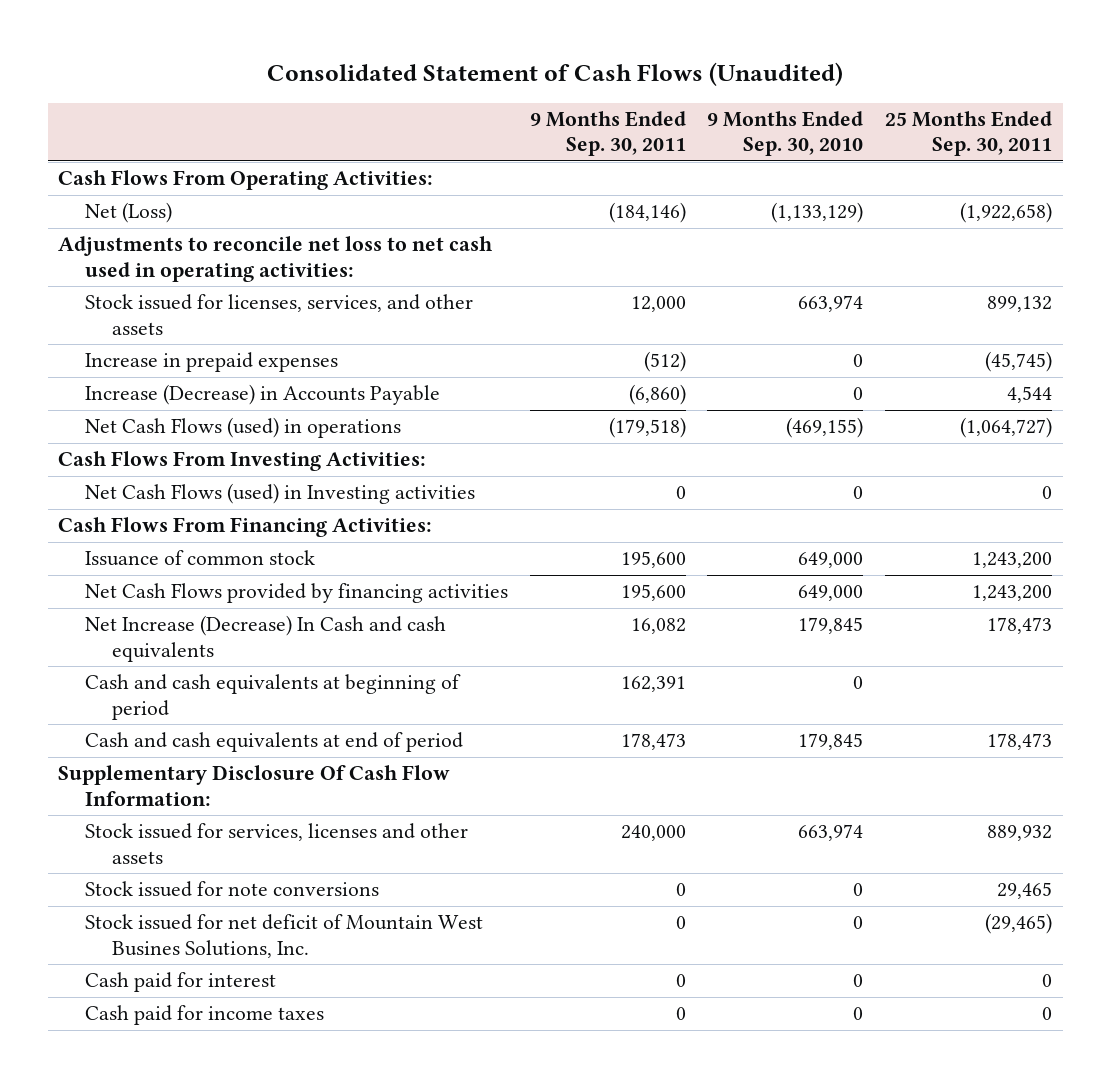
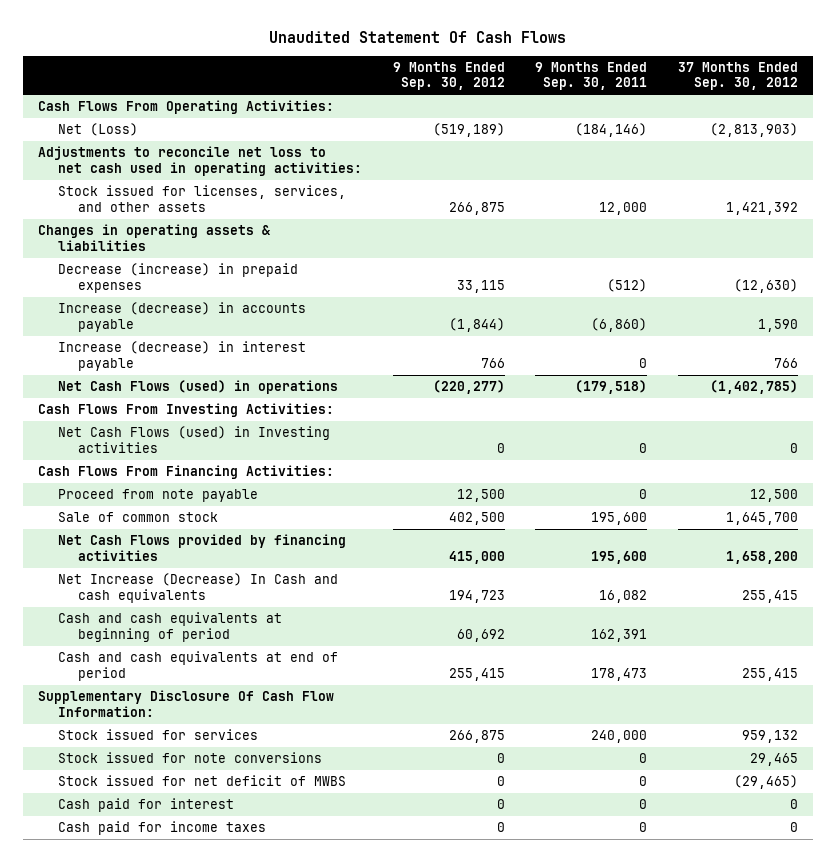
[267,62,844,87] Consolidated Statement of Cash Flows (Unaudited) -> [268,30,566,43] Unaudited Statement Of Cash Flows
[707,111,864,157] 9 Months Ended Sep. 30, 2010 -> none
[884,111,1052,157] 25 Months Ended Sep. 30, 2011 -> none
none -> [392,61,505,91] 9 Months Ended Sep. 30, 2012
none -> [677,61,798,91] 37 Months Ended Sep. 30, 2012
none -> [38,224,272,251] Changes in operating assets & liabilities
[85,352,339,373] Increase in prepaid expenses -> [58,263,299,293] Decrease (increase) in prepaid expenses
[85,384,441,406] Increase (Decrease) in Accounts Payable -> [58,302,307,332] Increase (decrease) in accounts payable
none -> [58,341,307,371] Increase (decrease) in interest payable
none -> [58,489,259,503] Proceed from note payable
[85,550,316,567] Issuance of common stock -> [58,512,219,523] Sale of common stock
[85,823,469,864] Stock issued for services, licenses and other assets -> [58,729,259,741] Stock issued for services
[85,914,484,958] Stock issued for net deficit of Mountain West Busines Solutions, Inc. -> [58,775,347,787] Stock issued for net deficit of MWBS

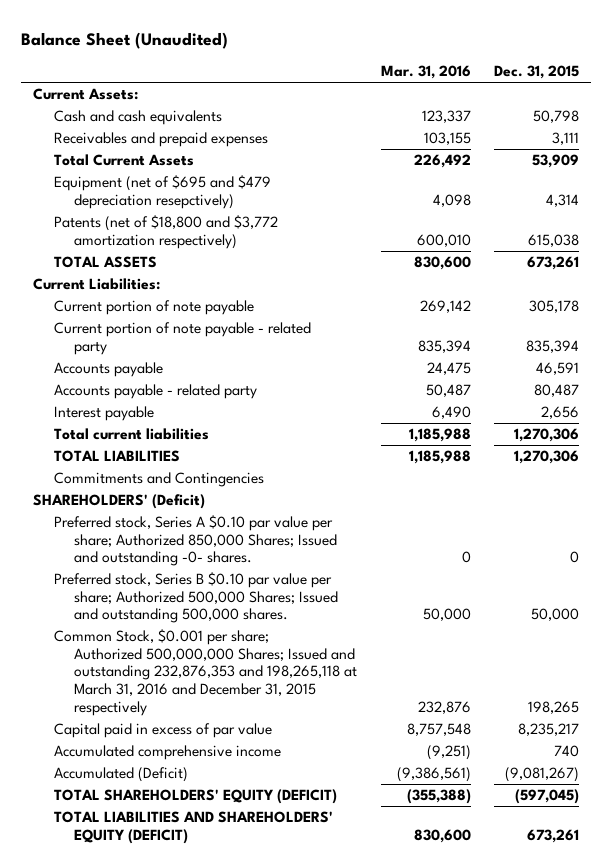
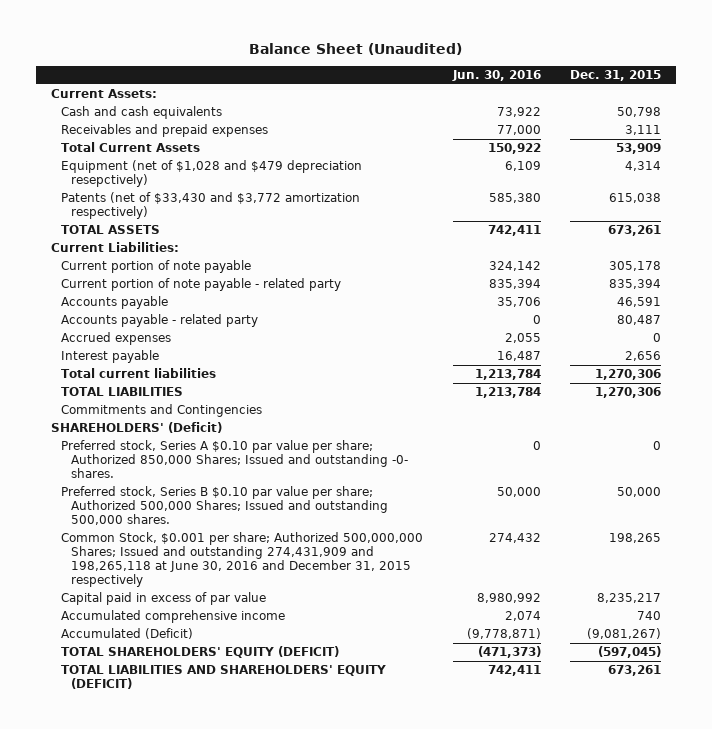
[380,65,471,80] Mar. 31, 2016 -> none
none -> [451,70,541,82] Jun. 30, 2016
[53,175,271,209] Equipment (net of $695 and $479 depreciation resepctively) -> [60,160,362,188] Equipment (net of $1,028 and $479 depreciation resepctively)
[53,215,278,249] Patents (net of $18,800 and $3,772 amortization respectively) -> [60,192,360,220] Patents (net of $33,430 and $3,772 amortization respectively)
none -> [60,332,171,346] Accrued expenses
[53,629,357,716] Common Stock, $0.001 per share; Authorized 500,000,000 Shares; Issued and outstanding 232,876,353 and 198,265,118 at March 31, 2016 and December 31, 2015 respectively -> [60,532,423,588] Common Stock, $0.001 per share; Authorized 500,000,000 Shares; Issued and outstanding 274,431,909 and 198,265,118 at June 30, 2016 and December 31, 2015 respectively

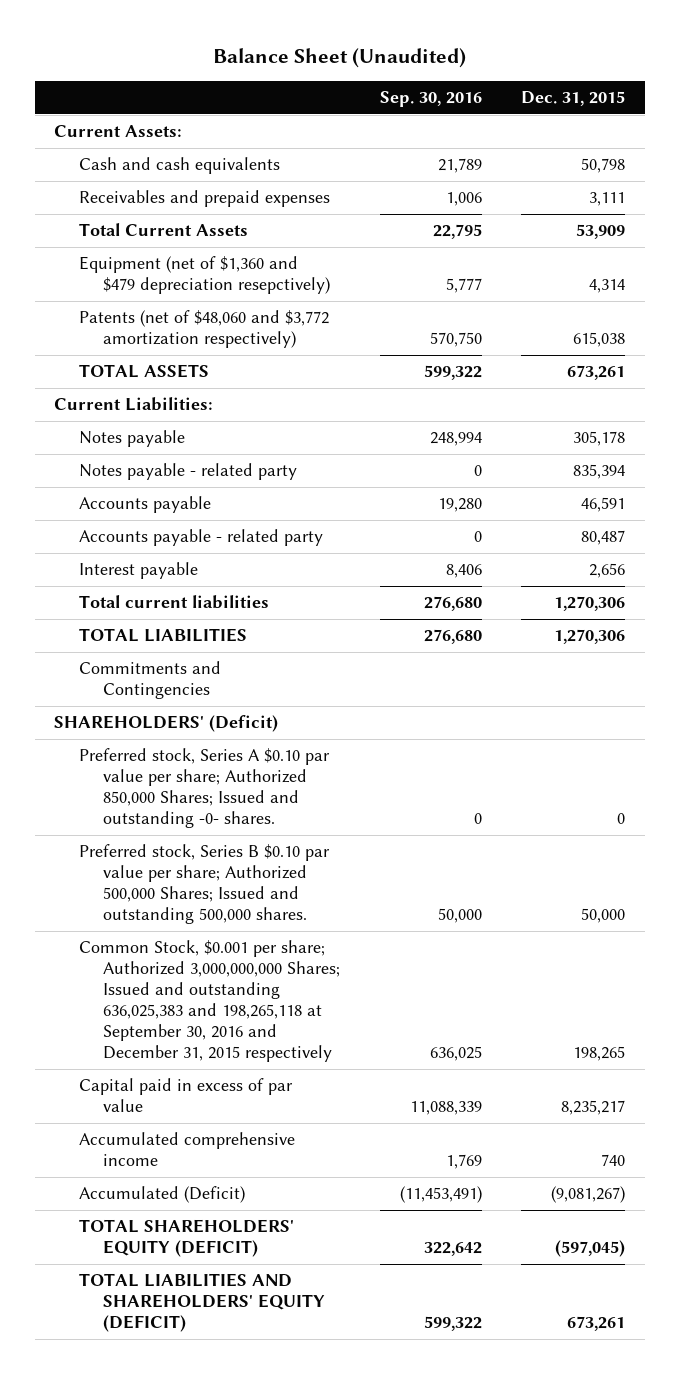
[451,70,541,82] Jun. 30, 2016 -> none
none -> [379,91,482,108] Sep. 30, 2016
[60,160,362,188] Equipment (net of $1,028 and $479 depreciation resepctively) -> [78,256,330,295] Equipment (net of $1,360 and $479 depreciation resepctively)
[60,192,360,220] Patents (net of $33,430 and $3,772 amortization respectively) -> [78,310,329,349] Patents (net of $48,060 and $3,772 amortization respectively)
[60,260,251,274] Current portion of note payable -> [78,430,185,448] Notes payable
[60,278,341,292] Current portion of note payable - related party -> [78,463,297,481] Notes payable - related party
[60,332,171,346] Accrued expenses -> none
[60,532,423,588] Common Stock, $0.001 per share; Authorized 500,000,000 Shares; Issued and outstanding 274,431,909 and 198,265,118 at June 30, 2016 and December 31, 2015 respectively -> [78,940,340,1063] Common Stock, $0.001 per share; Authorized 3,000,000,000 Shares; Issued and outstanding 636,025,383 and 198,265,118 at September 30, 2016 and December 31, 2015 respectively

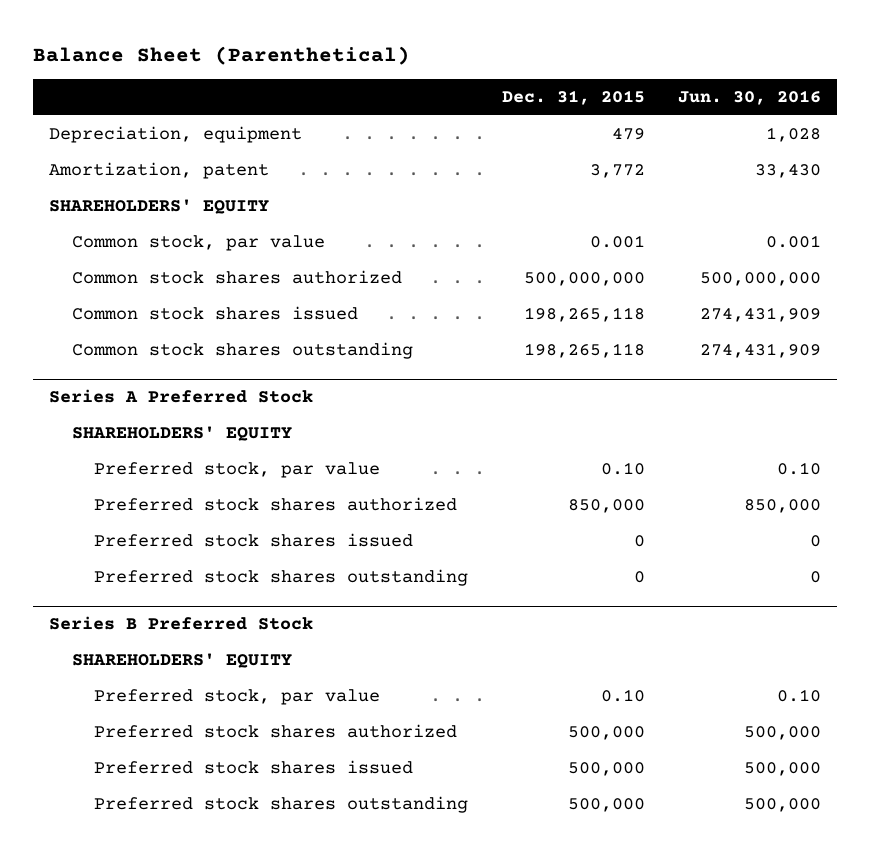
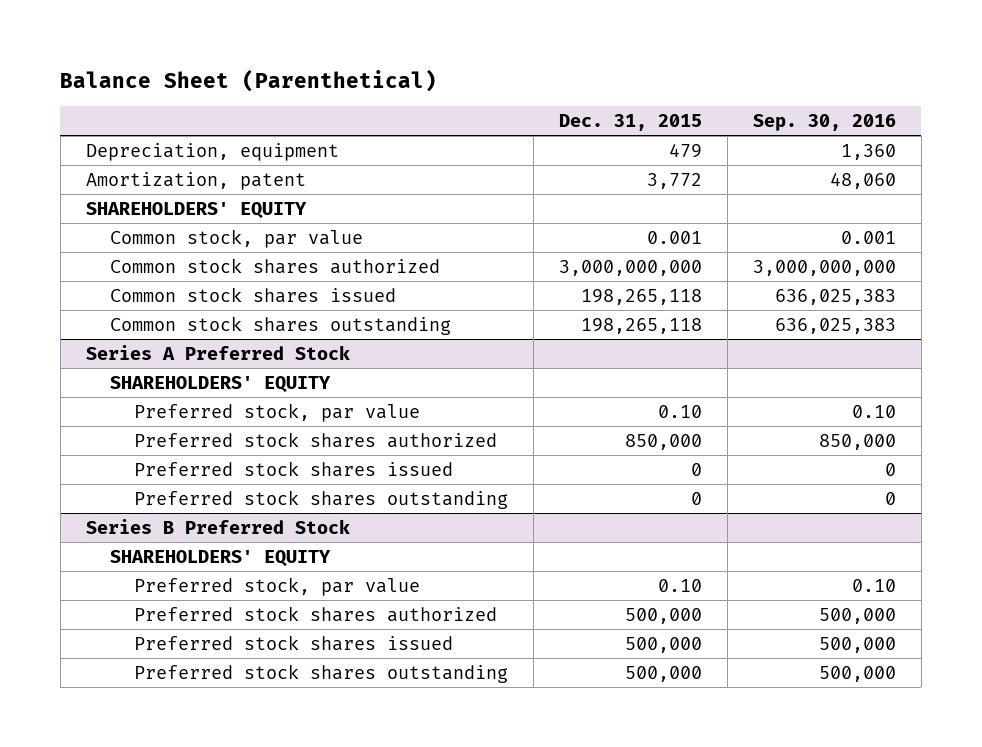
[677,90,821,106] Jun. 30, 2016 -> none
none -> [752,113,896,131] Sep. 30, 2016
[523,272,645,287] 500,000,000 -> [558,259,702,276] 3,000,000,000

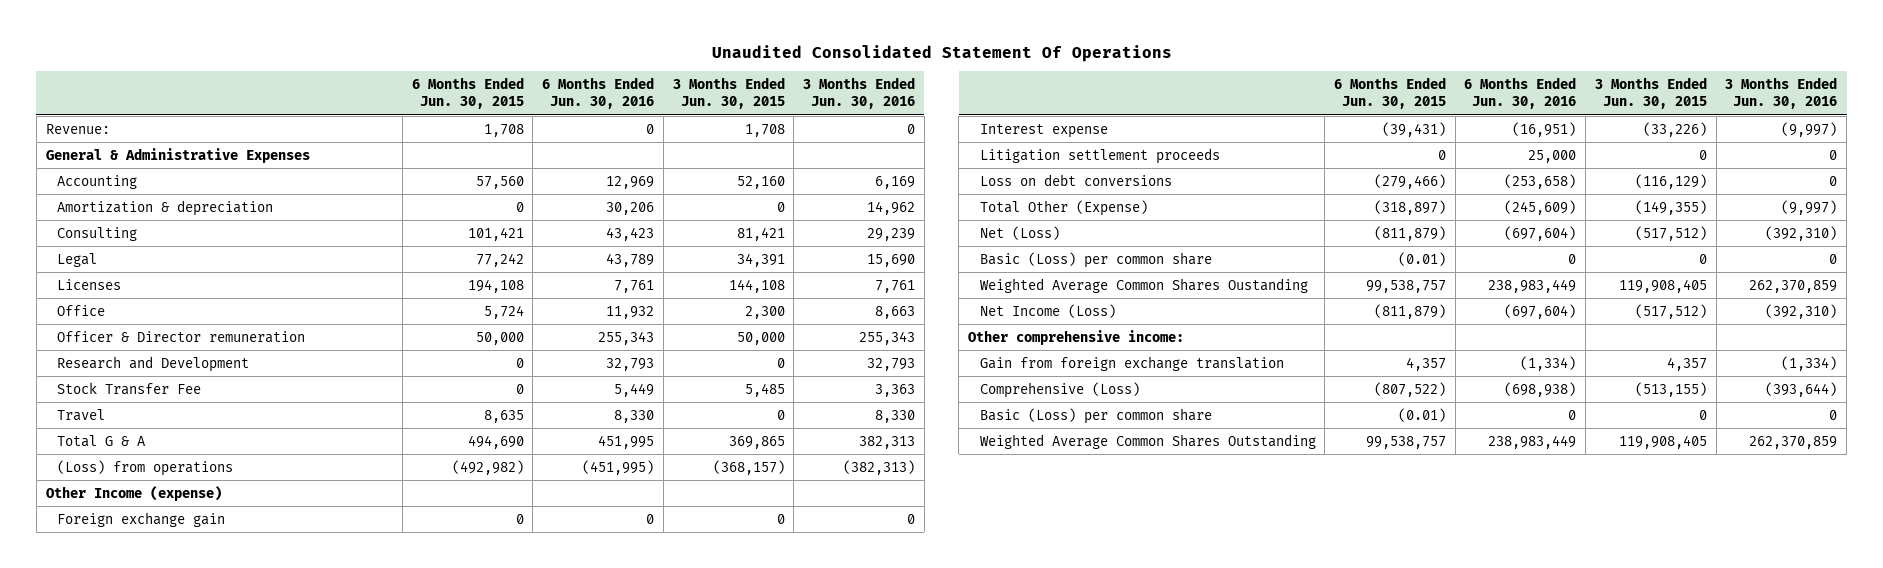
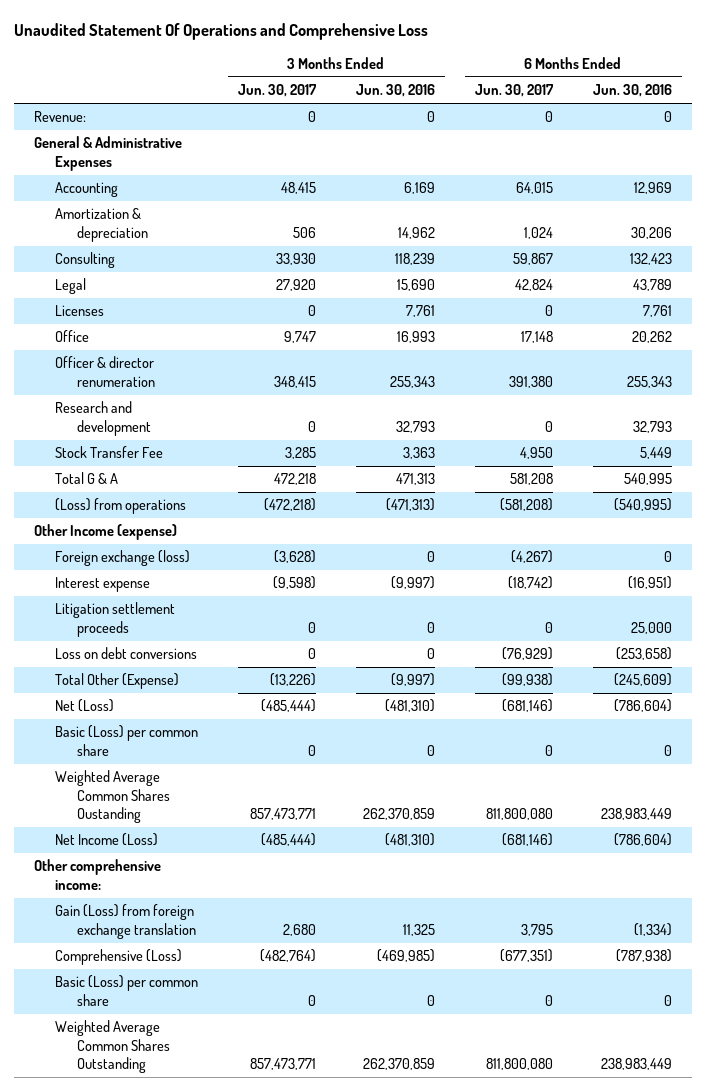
[711,44,1172,62] Unaudited Consolidated Statement Of Operations -> [13,22,428,40] Unaudited Statement Of Operations and Comprehensive Loss
[411,77,524,110] 6 Months Ended Jun. 30, 2015 -> none
[672,77,785,110] 3 Months Ended Jun. 30, 2015 -> none
none -> [238,84,318,98] Jun. 30, 2017
none -> [474,84,554,98] Jun. 30, 2017
[606,226,655,241] 43,423 -> [629,253,672,266] 132,423
[867,227,916,241] 29,239 -> [394,253,435,266] 118,239
[606,305,655,319] 11,932 -> [631,331,672,344] 20,262
[875,305,916,319] 8,663 -> [396,331,435,344] 16,993
[57,330,306,343] Officer & Director remuneration -> [55,356,155,387] Officer & director renumeration
[57,355,250,372] Research and Development -> [55,401,151,436] Research and development
[57,408,106,421] Travel -> none
[598,434,655,449] 451,995 -> [623,473,672,486] 540,995
[859,435,916,449] 382,313 -> [395,473,435,486] 471,313
[582,459,655,475] (451,995) -> [613,498,672,512] (540,995)
[843,459,916,475] (382,313) -> [385,498,435,512] (471,313)
[57,511,226,527] Foreign exchange gain -> [55,550,191,567] Foreign exchange (loss)
[1504,225,1577,241] (697,604) -> [613,699,672,713] (786,604)
[1765,225,1838,241] (392,310) -> [384,699,435,713] (481,310)
[1504,303,1577,319] (697,604) -> [613,833,672,847] (786,604)
[1765,303,1838,319] (392,310) -> [384,833,435,847] (481,310)
[979,355,1284,371] Gain from foreign exchange translation -> [55,904,196,939] Gain (Loss) from foreign exchange translation
[1781,355,1838,371] (1,334) -> [402,923,435,936] 11,325
[1504,381,1577,397] (698,938) -> [615,949,672,963] (787,938)
[1765,381,1838,397] (393,644) -> [376,949,435,963] (469,985)

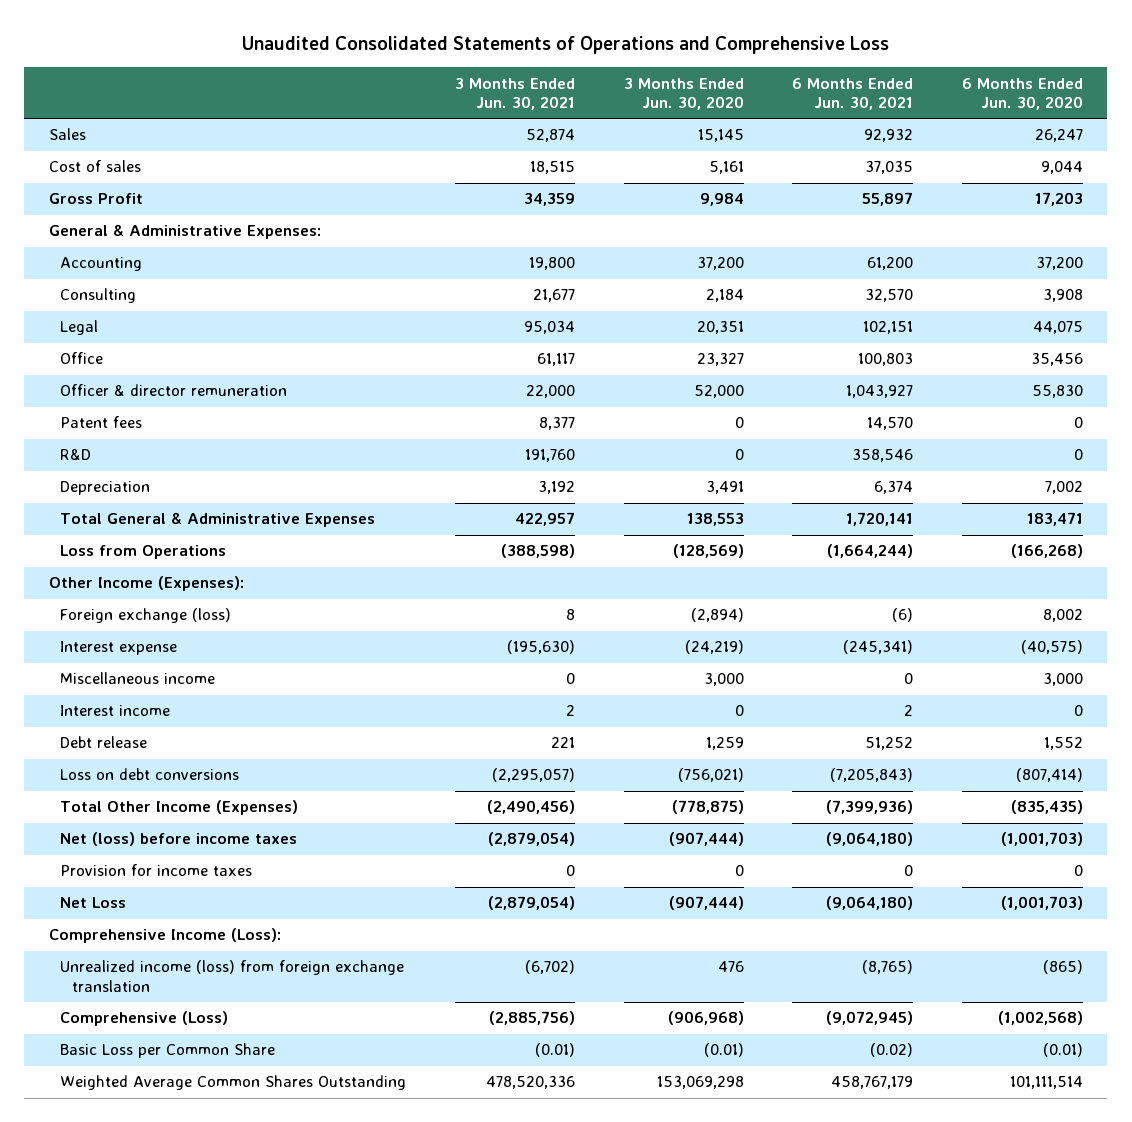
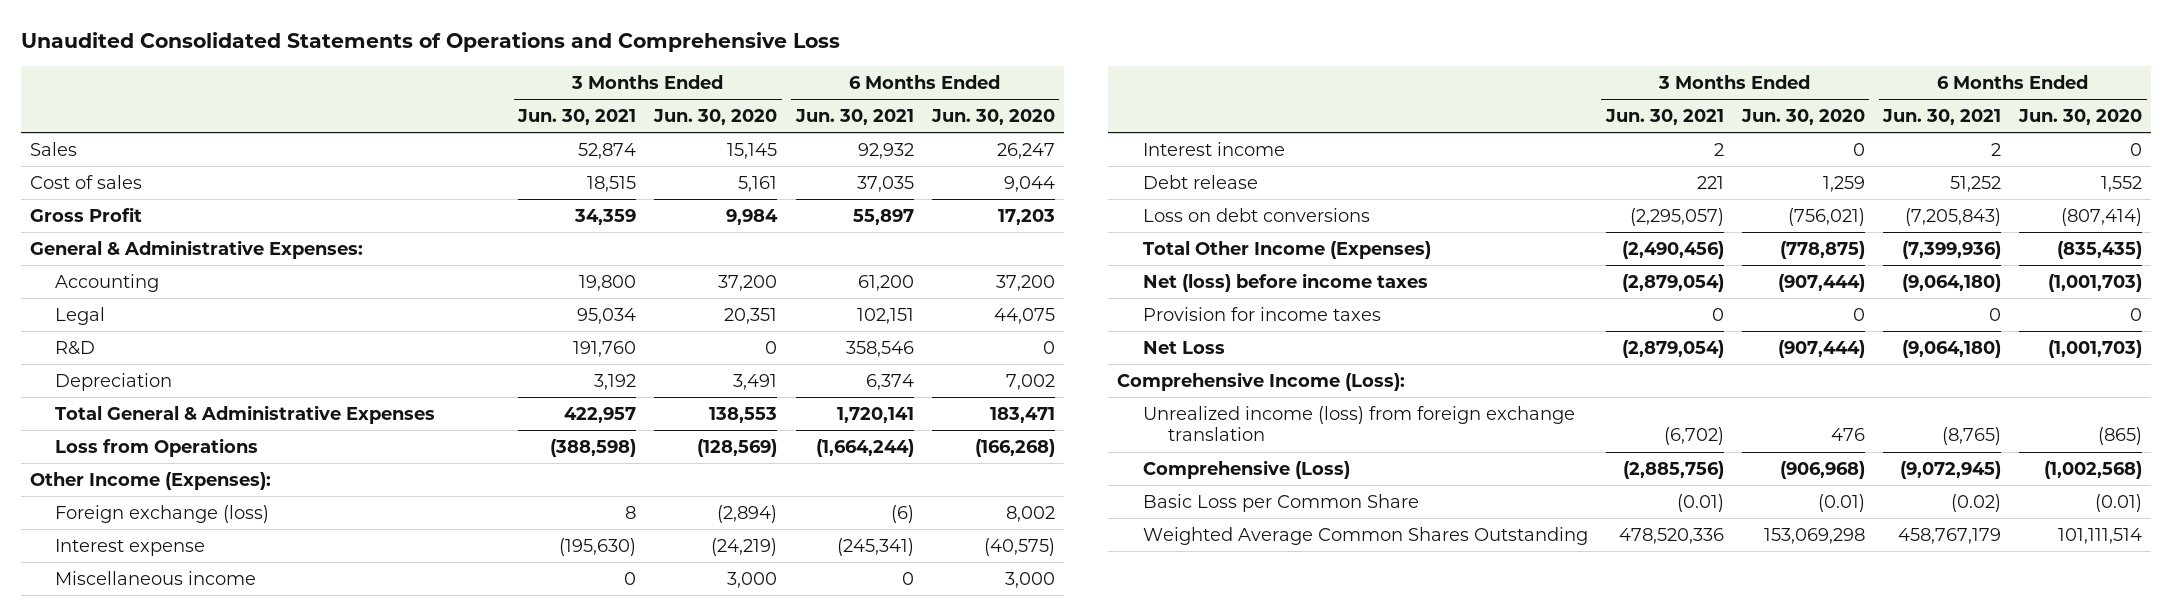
[60,288,137,304] Consulting -> none
[60,352,104,365] Office -> none
[60,384,288,397] Officer & director remuneration -> none
[60,416,143,429] Patent fees -> none

